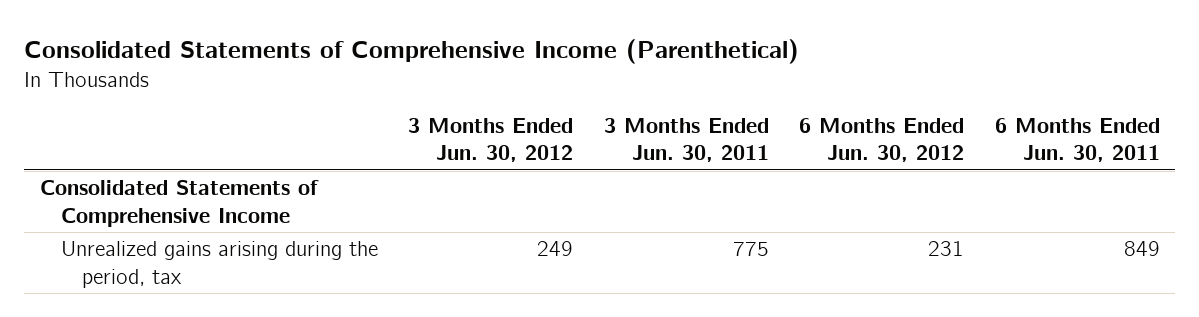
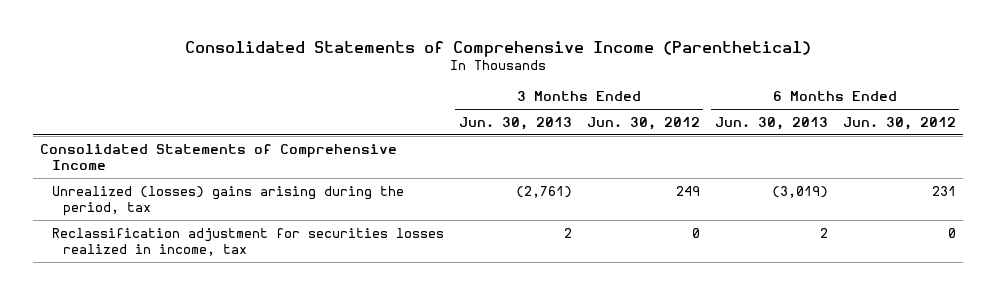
[603,117,769,163] 3 Months Ended Jun. 30, 2011 -> none
[994,117,1160,163] 6 Months Ended Jun. 30, 2011 -> none
none -> [458,116,572,130] Jun. 30, 2013
none -> [714,116,828,130] Jun. 30, 2013
[61,241,379,288] Unrealized gains arising during the period, tax -> [51,185,404,217] Unrealized (losses) gains arising during the period, tax
none -> [51,227,444,257] Reclassification adjustment for securities losses realized in income, tax

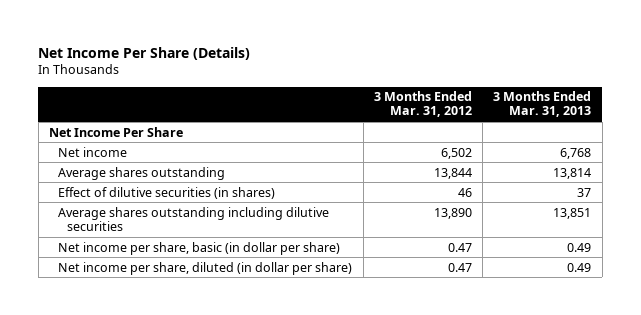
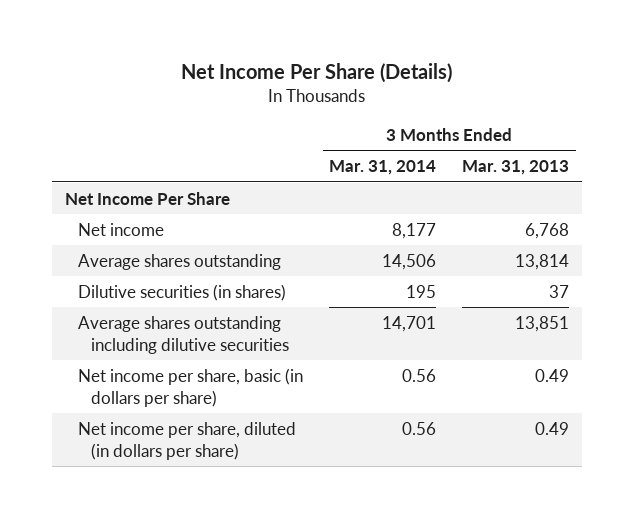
[373,91,472,118] 3 Months Ended Mar. 31, 2012 -> none
none -> [329,160,437,176] Mar. 31, 2014
[58,186,276,199] Effect of dilutive securities (in shares) -> [78,283,287,301] Dilutive securities (in shares)
[58,241,341,255] Net income per share, basic (in dollar per share) -> [78,367,304,407] Net income per share, basic (in dollars per share)
[58,261,353,275] Net income per share, diluted (in dollar per share) -> [78,421,297,460] Net income per share, diluted (in dollars per share)

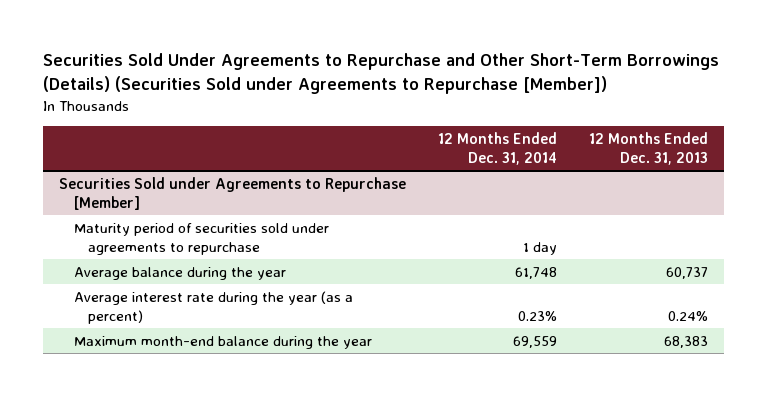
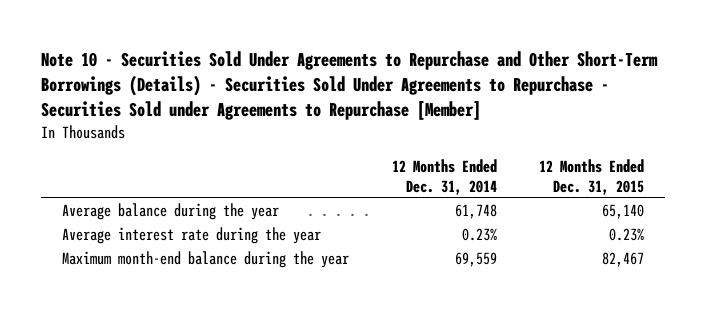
[42,53,719,95] Securities Sold Under Agreements to Repurchase and Other Short-Term Borrowings (Details) (Securities Sold under Agreements to Repurchase [Member]) -> [41,51,659,121] Note 10 - Securities Sold Under Agreements to Repurchase and Other Short-Term Borrowings (Details) - Securities Sold Under Agreements to Repurchase - Securities Sold under Agreements to Repurchase [Member]
[589,131,709,165] 12 Months Ended Dec. 31, 2013 -> none
none -> [538,158,644,195] 12 Months Ended Dec. 31, 2015
[58,176,406,210] Securities Sold under Agreements to Repurchase [Member] -> none
[73,222,329,255] Maturity period of securities sold under agreements to repurchase -> none
[73,290,353,324] Average interest rate during the year (as a percent) -> [62,227,322,245] Average interest rate during the year

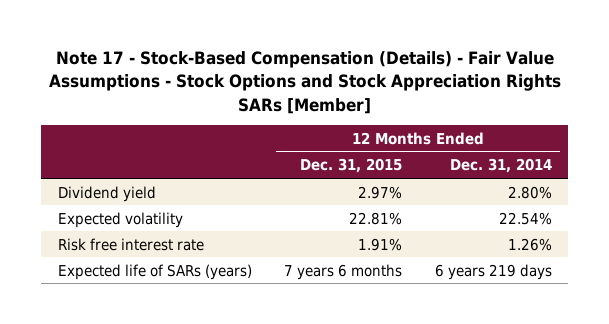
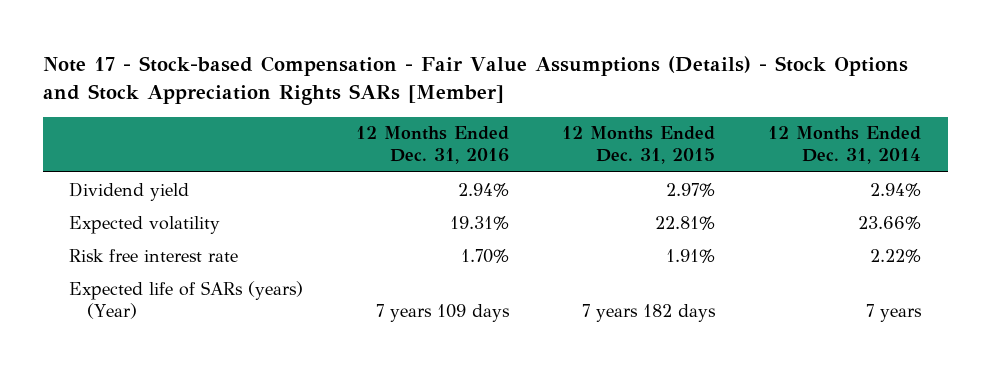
[48,51,561,114] Note 17 - Stock-Based Compensation (Details) - Fair Value Assumptions - Stock Options and Stock Appreciation Rights SARs [Member] -> [42,55,908,105] Note 17 - Stock-based Compensation - Fair Value Assumptions (Details) - Stock Options and Stock Appreciation Rights SARs [Member]
none -> [356,126,510,165] 12 Months Ended Dec. 31, 2016
[507,185,552,199] 2.80% -> [870,182,922,197] 2.94%
[498,211,552,225] 22.54% -> [858,215,922,230] 23.66%
[507,237,552,251] 1.26% -> [870,248,922,263] 2.22%
[57,263,252,280] Expected life of SARs (years) -> [69,280,304,319] Expected life of SARs (years) (Year)
[284,263,403,280] 7 years 6 months -> [582,303,717,322] 7 years 182 days
[434,263,552,280] 6 years 219 days -> [866,303,923,322] 7 years

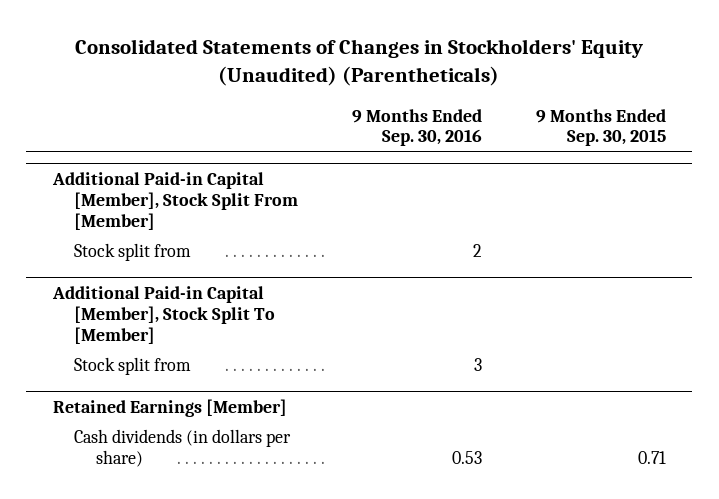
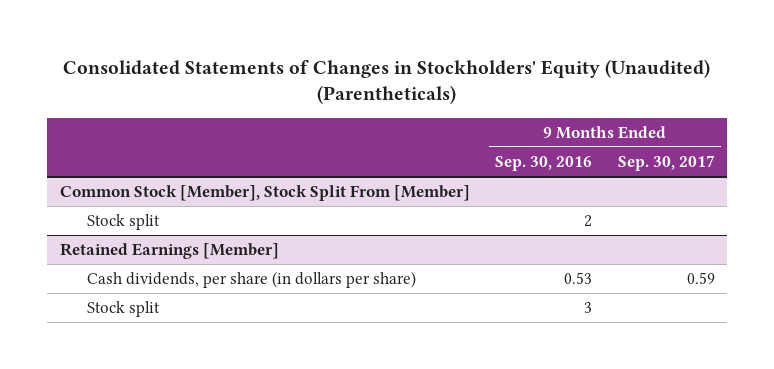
[535,108,666,147] 9 Months Ended Sep. 30, 2015 -> none
none -> [617,155,715,172] Sep. 30, 2017
[51,171,299,230] Additional Paid-in Capital [Member], Stock Split From [Member] -> none
[51,285,276,344] Additional Paid-in Capital [Member], Stock Split To [Member] -> none
[74,357,192,376] Stock split from -> none
none -> [59,185,470,202] Common Stock [Member], Stock Split From [Member]
[74,243,192,262] Stock split from -> [86,214,160,231] Stock split
[74,429,292,468] Cash dividends (in dollars per share) -> [86,271,416,289] Cash dividends, per share (in dollars per share)
none -> [86,301,160,318] Stock split

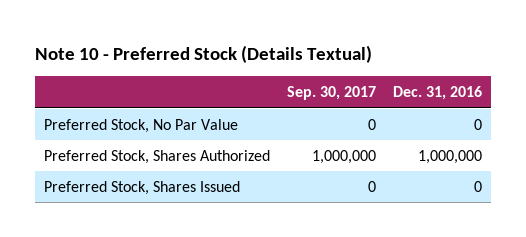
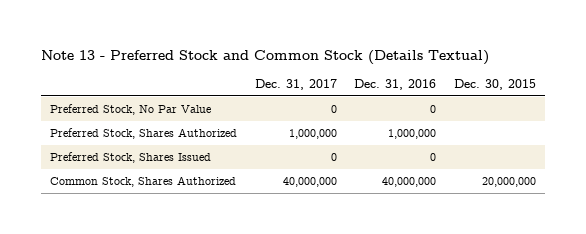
[34,45,372,64] Note 10 - Preferred Stock (Details Textual) -> [40,49,489,65] Note 13 - Preferred Stock and Common Stock (Details Textual)
[287,86,377,101] Sep. 30, 2017 -> none
none -> [254,78,337,90] Dec. 31, 2017
none -> [454,78,537,90] Dec. 30, 2015
none -> [49,175,236,187] Common Stock, Shares Authorized

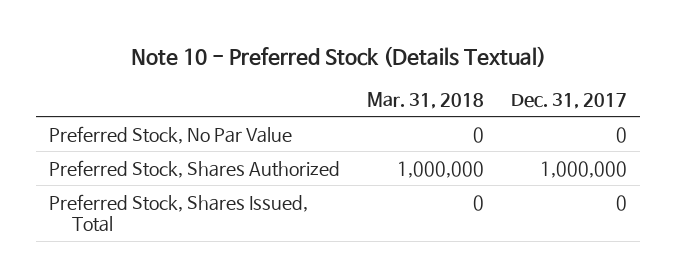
[40,49,489,65] Note 13 - Preferred Stock and Common Stock (Details Textual) -> [130,45,546,67] Note 10 - Preferred Stock (Details Textual)
[354,78,437,90] Dec. 31, 2016 -> none
[454,78,537,90] Dec. 30, 2015 -> none
none -> [366,91,484,109] Mar. 31, 2018
[49,175,236,187] Common Stock, Shares Authorized -> none
[49,151,211,163] Preferred Stock, Shares Issued -> [49,193,309,233] Preferred Stock, Shares Issued, Total

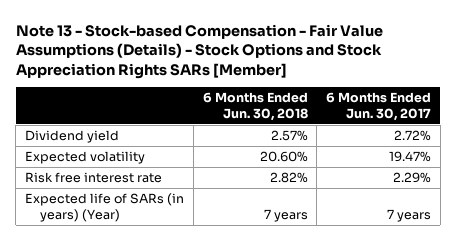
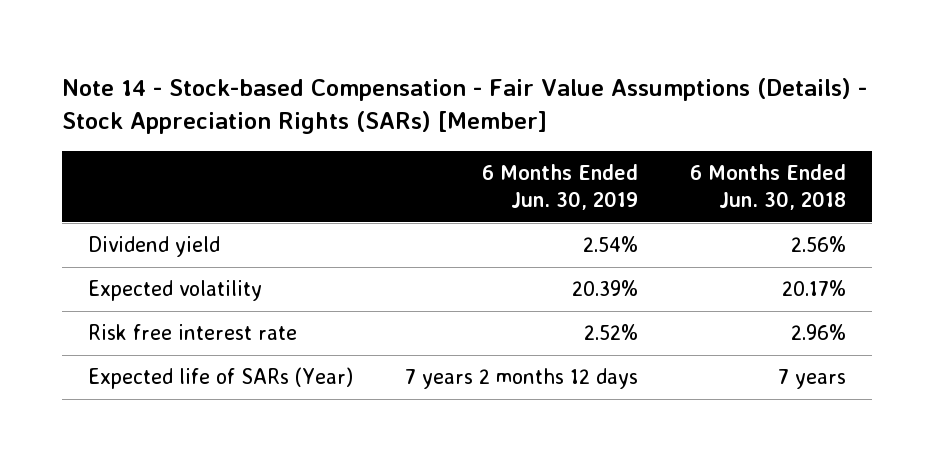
[15,23,383,79] Note 13 - Stock-based Compensation - Fair Value Assumptions (Details) - Stock Options and Stock Appreciation Rights SARs [Member] -> [62,77,868,135] Note 14 - Stock-based Compensation - Fair Value Assumptions (Details) - Stock Appreciation Rights (SARs) [Member]
[326,92,432,122] 6 Months Ended Jun. 30, 2017 -> none
none -> [482,163,639,211] 6 Months Ended Jun. 30, 2019
[270,130,308,142] 2.57% -> [791,236,847,253] 2.56%
[259,151,308,163] 20.60% -> [782,280,847,297] 20.17%
[269,172,308,184] 2.82% -> [791,324,847,341] 2.96%
[25,193,185,222] Expected life of SARs (in years) (Year) -> [88,367,354,390] Expected life of SARs (Year)

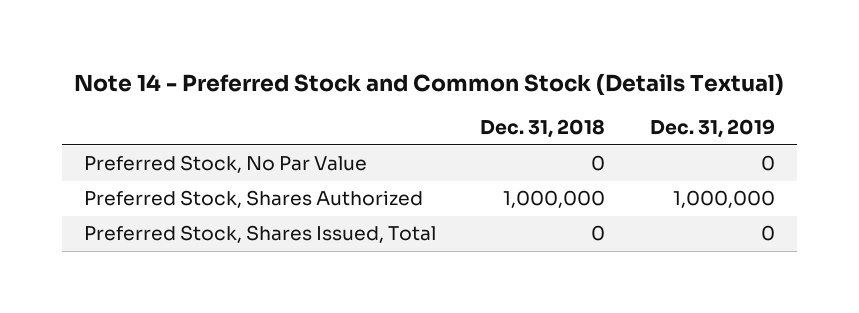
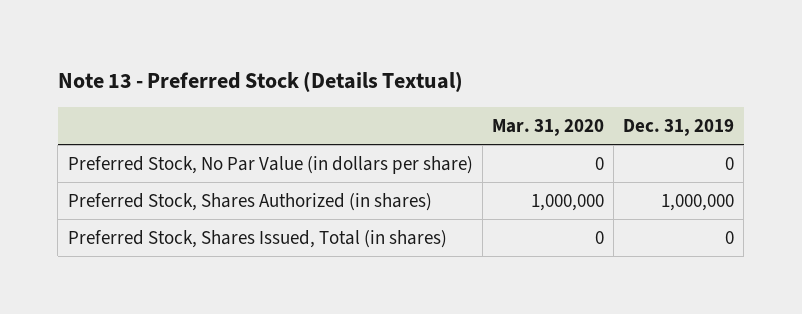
[74,73,785,97] Note 14 - Preferred Stock and Common Stock (Details Textual) -> [57,70,463,92] Note 13 - Preferred Stock (Details Textual)
[480,119,606,139] Dec. 31, 2018 -> none
none -> [491,118,604,136] Mar. 31, 2020
[83,155,367,174] Preferred Stock, No Par Value -> [67,155,473,174] Preferred Stock, No Par Value (in dollars per share)
[83,190,423,209] Preferred Stock, Shares Authorized -> [67,192,432,211] Preferred Stock, Shares Authorized (in shares)
[83,225,436,244] Preferred Stock, Shares Issued, Total -> [67,229,447,248] Preferred Stock, Shares Issued, Total (in shares)

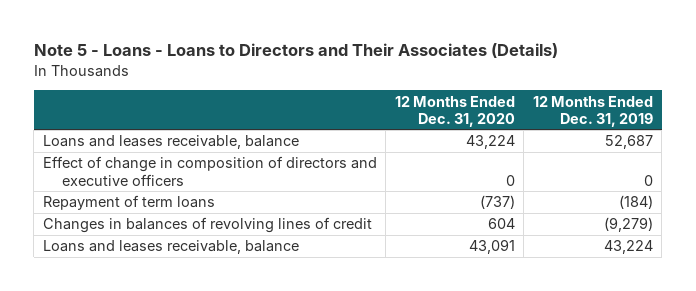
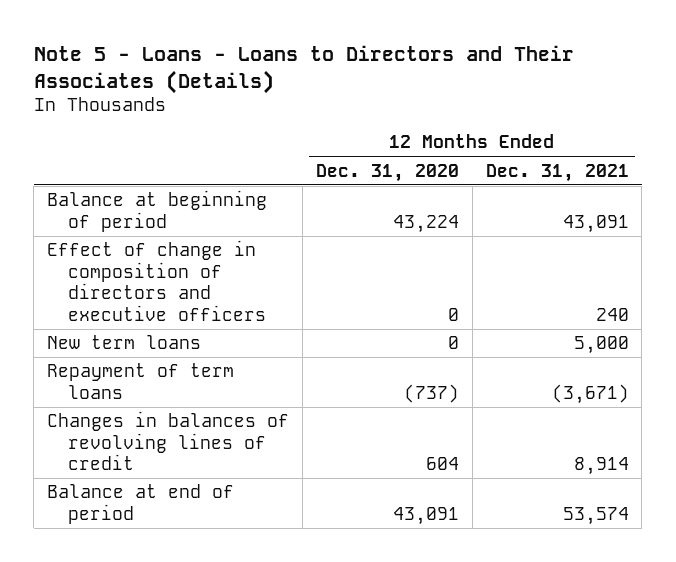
[532,95,653,127] 12 Months Ended Dec. 31, 2019 -> none
none -> [485,163,629,182] Dec. 31, 2021
[42,135,299,150] Loans and leases receivable, balance -> [47,190,268,232] Balance at beginning of period
none -> [47,335,202,350] New term loans
[42,240,299,255] Loans and leases receivable, balance -> [47,484,235,524] Balance at end of period

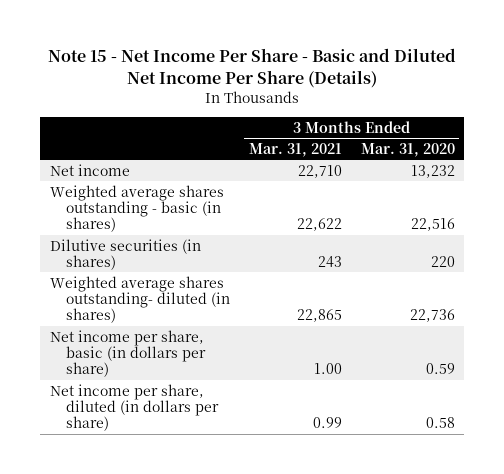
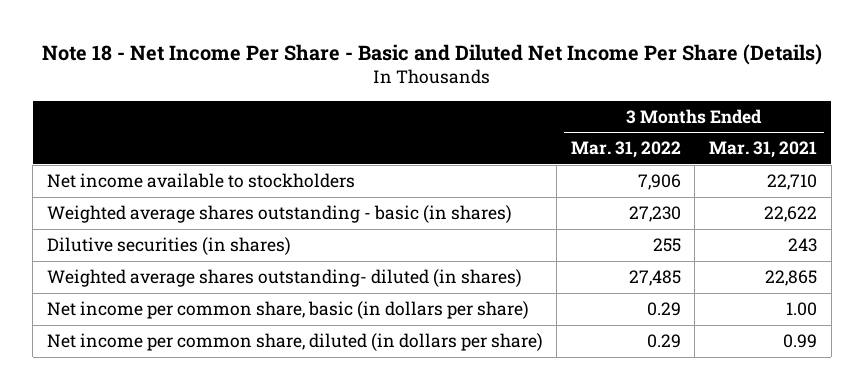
[48,48,457,89] Note 15 - Net Income Per Share - Basic and Diluted Net Income Per Share (Details) -> [41,43,822,65] Note 18 - Net Income Per Share - Basic and Diluted Net Income Per Share (Details)
[360,143,455,158] Mar. 31, 2020 -> none
none -> [570,141,681,159] Mar. 31, 2022
[49,163,130,176] Net income -> [46,173,355,189] Net income available to stockholders
[49,329,206,378] Net income per share, basic (in dollars per share) -> [46,301,529,320] Net income per common share, basic (in dollars per share)
[49,383,219,432] Net income per share, diluted (in dollars per share) -> [46,333,543,352] Net income per common share, diluted (in dollars per share)

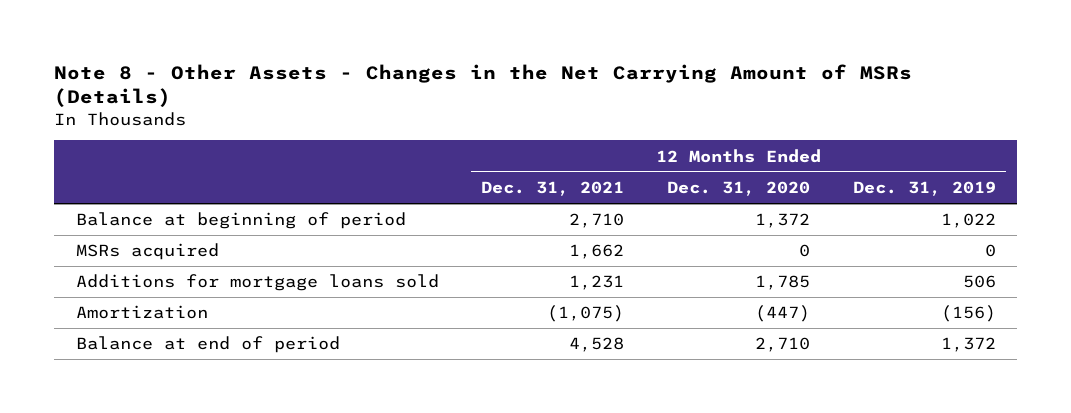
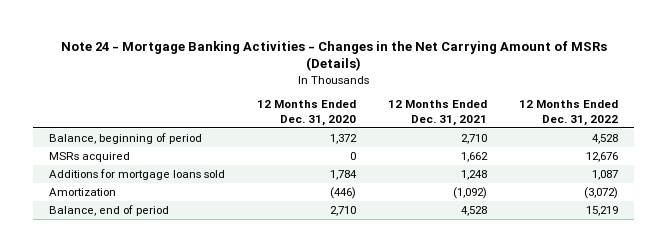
[54,63,913,108] Note 8 - Other Assets - Changes in the Net Carrying Amount of MSRs (Details) -> [60,40,607,72] Note 24 - Mortgage Banking Activities - Changes in the Net Carrying Amount of MSRs (Details)
[852,181,996,197] Dec. 31, 2019 -> none
none -> [519,100,619,126] 12 Months Ended Dec. 31, 2022
[75,212,406,230] Balance at beginning of period -> [49,133,203,145] Balance, beginning of period
[569,275,625,291] 1,231 -> [461,170,488,181] 1,248
[755,275,811,291] 1,785 -> [330,170,358,181] 1,784
[547,305,625,323] (1,075) -> [453,187,488,200] (1,092)
[755,305,811,323] (447) -> [330,187,357,200] (446)
[75,336,340,354] Balance at end of period -> [49,205,170,217] Balance, end of period

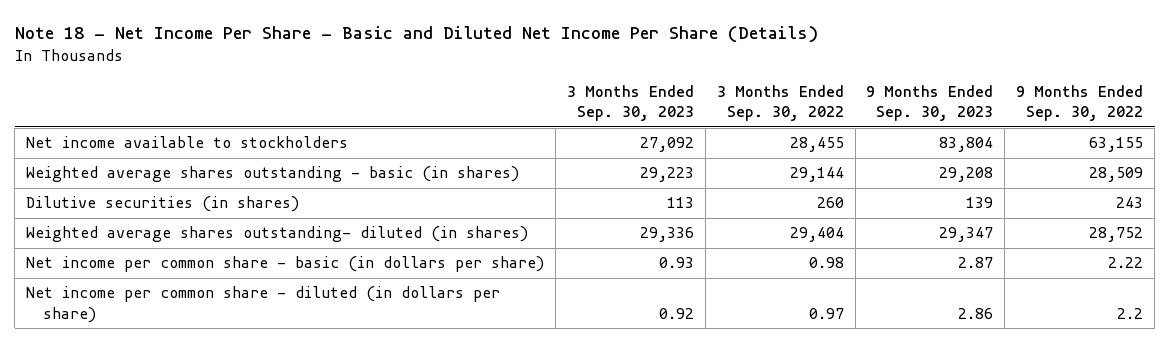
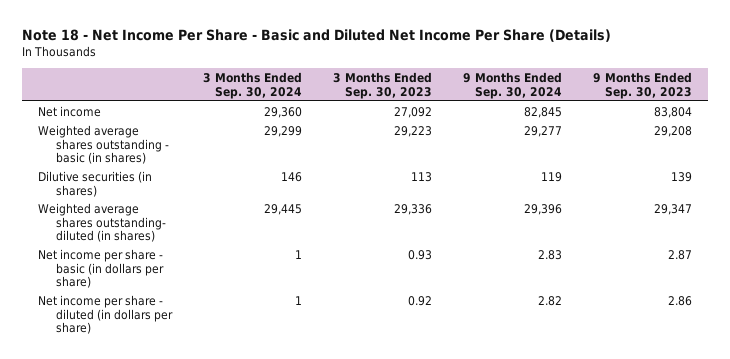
[716,84,844,122] 3 Months Ended Sep. 30, 2022 -> none
[1016,84,1144,122] 9 Months Ended Sep. 30, 2022 -> none
none -> [203,71,303,99] 3 Months Ended Sep. 30, 2024
none -> [463,71,563,99] 9 Months Ended Sep. 30, 2024
[25,136,348,149] Net income available to stockholders -> [37,105,101,117] Net income
[25,256,544,273] Net income per common share - basic (in dollars per share) -> [37,248,164,289] Net income per share - basic (in dollars per share)
[25,286,500,323] Net income per common share - diluted (in dollars per share) -> [37,294,173,335] Net income per share - diluted (in dollars per share)

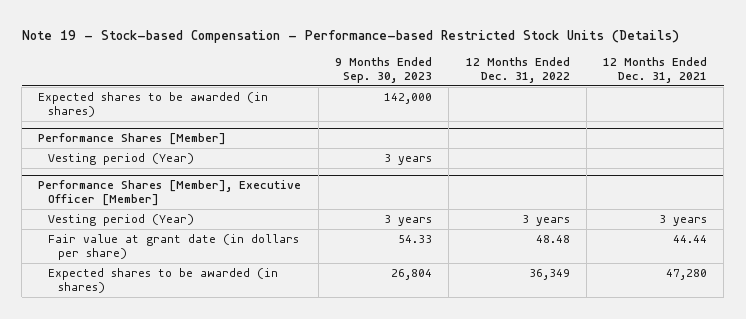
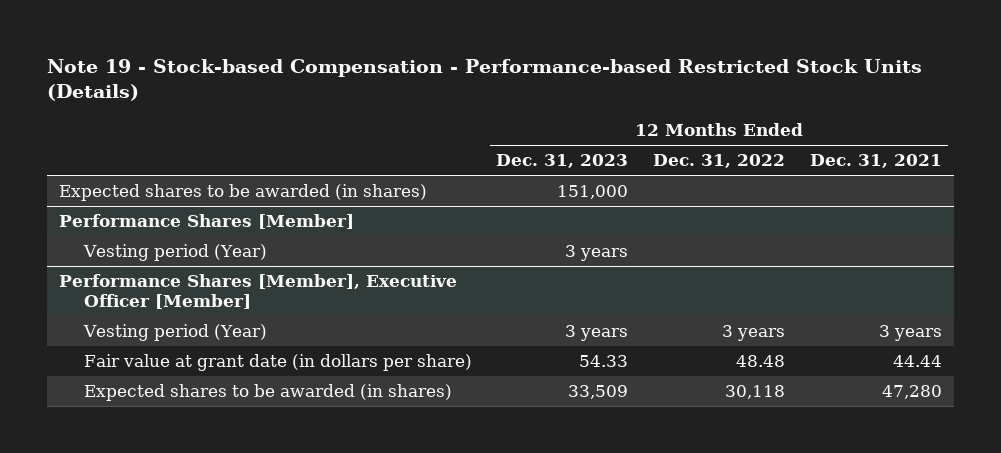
[334,56,432,83] 9 Months Ended Sep. 30, 2023 -> none
none -> [496,154,629,169] Dec. 31, 2023
[528,268,570,280] 36,349 -> [724,385,785,400] 30,118

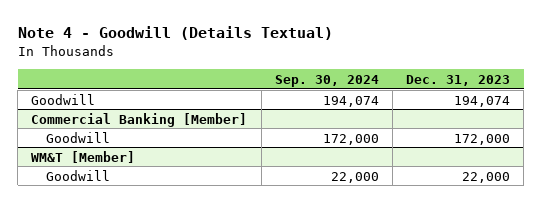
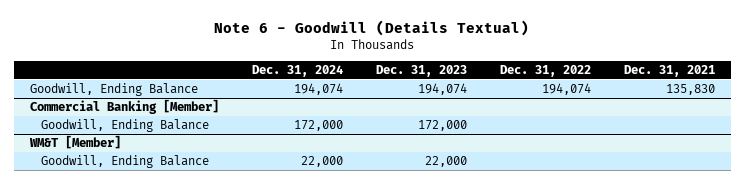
[17,26,333,41] Note 4 - Goodwill (Details Textual) -> [214,19,530,36] Note 6 - Goodwill (Details Textual)
[274,74,379,87] Sep. 30, 2024 -> none
none -> [252,65,344,78] Dec. 31, 2024
none -> [499,65,591,78] Dec. 31, 2022
none -> [623,65,715,78] Dec. 31, 2021
[31,93,96,105] Goodwill -> [30,83,199,97] Goodwill, Ending Balance
[46,131,111,143] Goodwill -> [40,119,209,133] Goodwill, Ending Balance
[46,169,111,181] Goodwill -> [40,155,209,169] Goodwill, Ending Balance

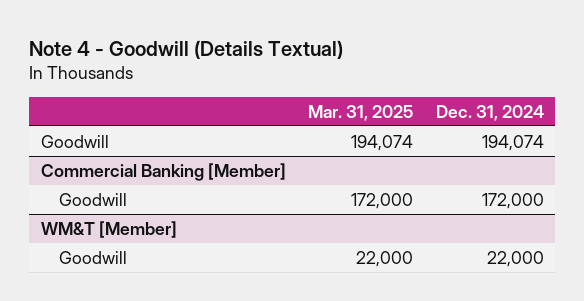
[214,19,530,36] Note 6 - Goodwill (Details Textual) -> [29,40,344,60] Note 4 - Goodwill (Details Textual)
[375,65,467,78] Dec. 31, 2023 -> none
[499,65,591,78] Dec. 31, 2022 -> none
[623,65,715,78] Dec. 31, 2021 -> none
none -> [308,104,414,121] Mar. 31, 2025
[30,83,199,97] Goodwill, Ending Balance -> [40,134,109,148] Goodwill
[40,119,209,133] Goodwill, Ending Balance -> [59,192,128,206] Goodwill
[40,155,209,169] Goodwill, Ending Balance -> [59,250,128,264] Goodwill

